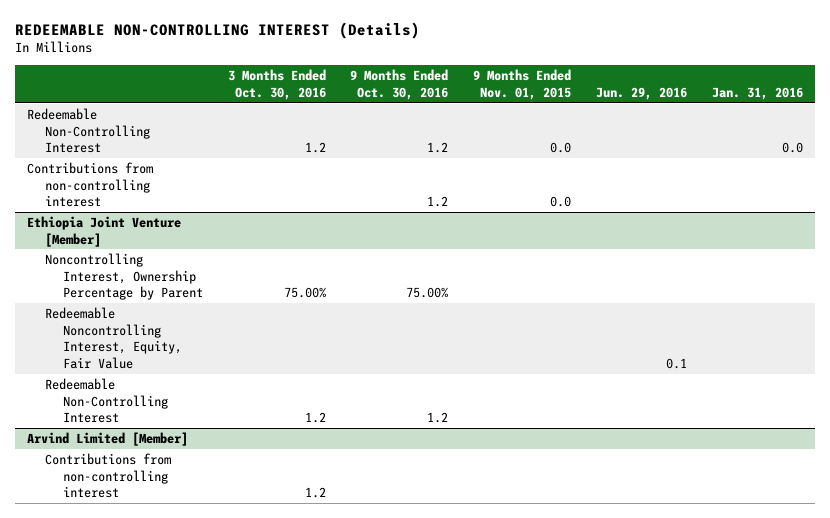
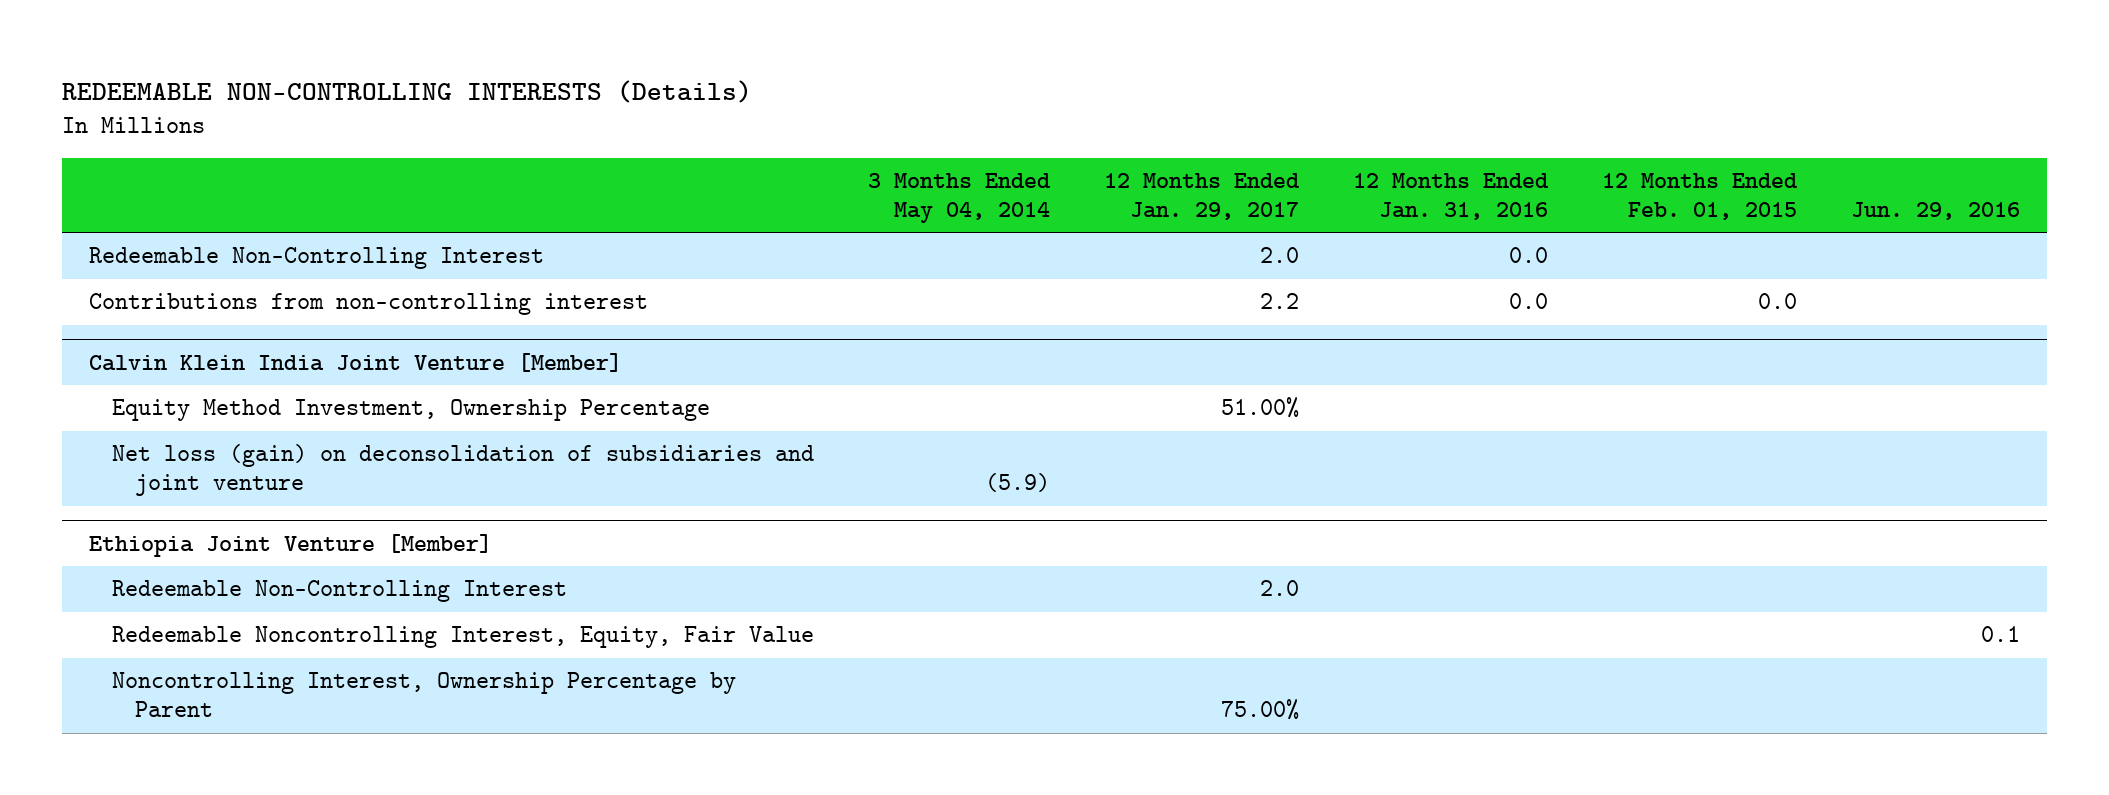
[14,22,420,40] REDEEMABLE NON-CONTROLLING INTEREST (Details) -> [61,80,752,104] REDEEMABLE NON-CONTROLLING INTERESTS (Details)
[227,69,326,100] 3 Months Ended Oct. 30, 2016 -> none
[350,69,449,100] 9 Months Ended Oct. 30, 2016 -> none
[473,69,572,100] 9 Months Ended Nov. 01, 2015 -> none
[711,86,803,100] Jan. 31, 2016 -> none
none -> [868,173,1052,224] 3 Months Ended May 04, 2014
none -> [1104,173,1301,221] 12 Months Ended Jan. 29, 2017
none -> [1353,173,1550,221] 12 Months Ended Jan. 31, 2016
none -> [1602,173,1799,221] 12 Months Ended Feb. 01, 2015
none -> [88,352,622,372] Calvin Klein India Joint Venture [Member]
none -> [112,399,711,422] Equity Method Investment, Ownership Percentage
none -> [112,444,815,497] Net loss (gain) on deconsolidation of subsidiaries and joint venture
[27,431,189,446] Arvind Limited [Member] -> none
[45,452,172,499] Contributions from non-controlling interest -> none
[45,306,182,369] Redeemable Noncontrolling Interest, Equity, Fair Value -> [112,626,815,649] Redeemable Noncontrolling Interest, Equity, Fair Value
[45,252,203,301] Noncontrolling Interest, Ownership Percentage by Parent -> [112,672,737,718] Noncontrolling Interest, Ownership Percentage by Parent

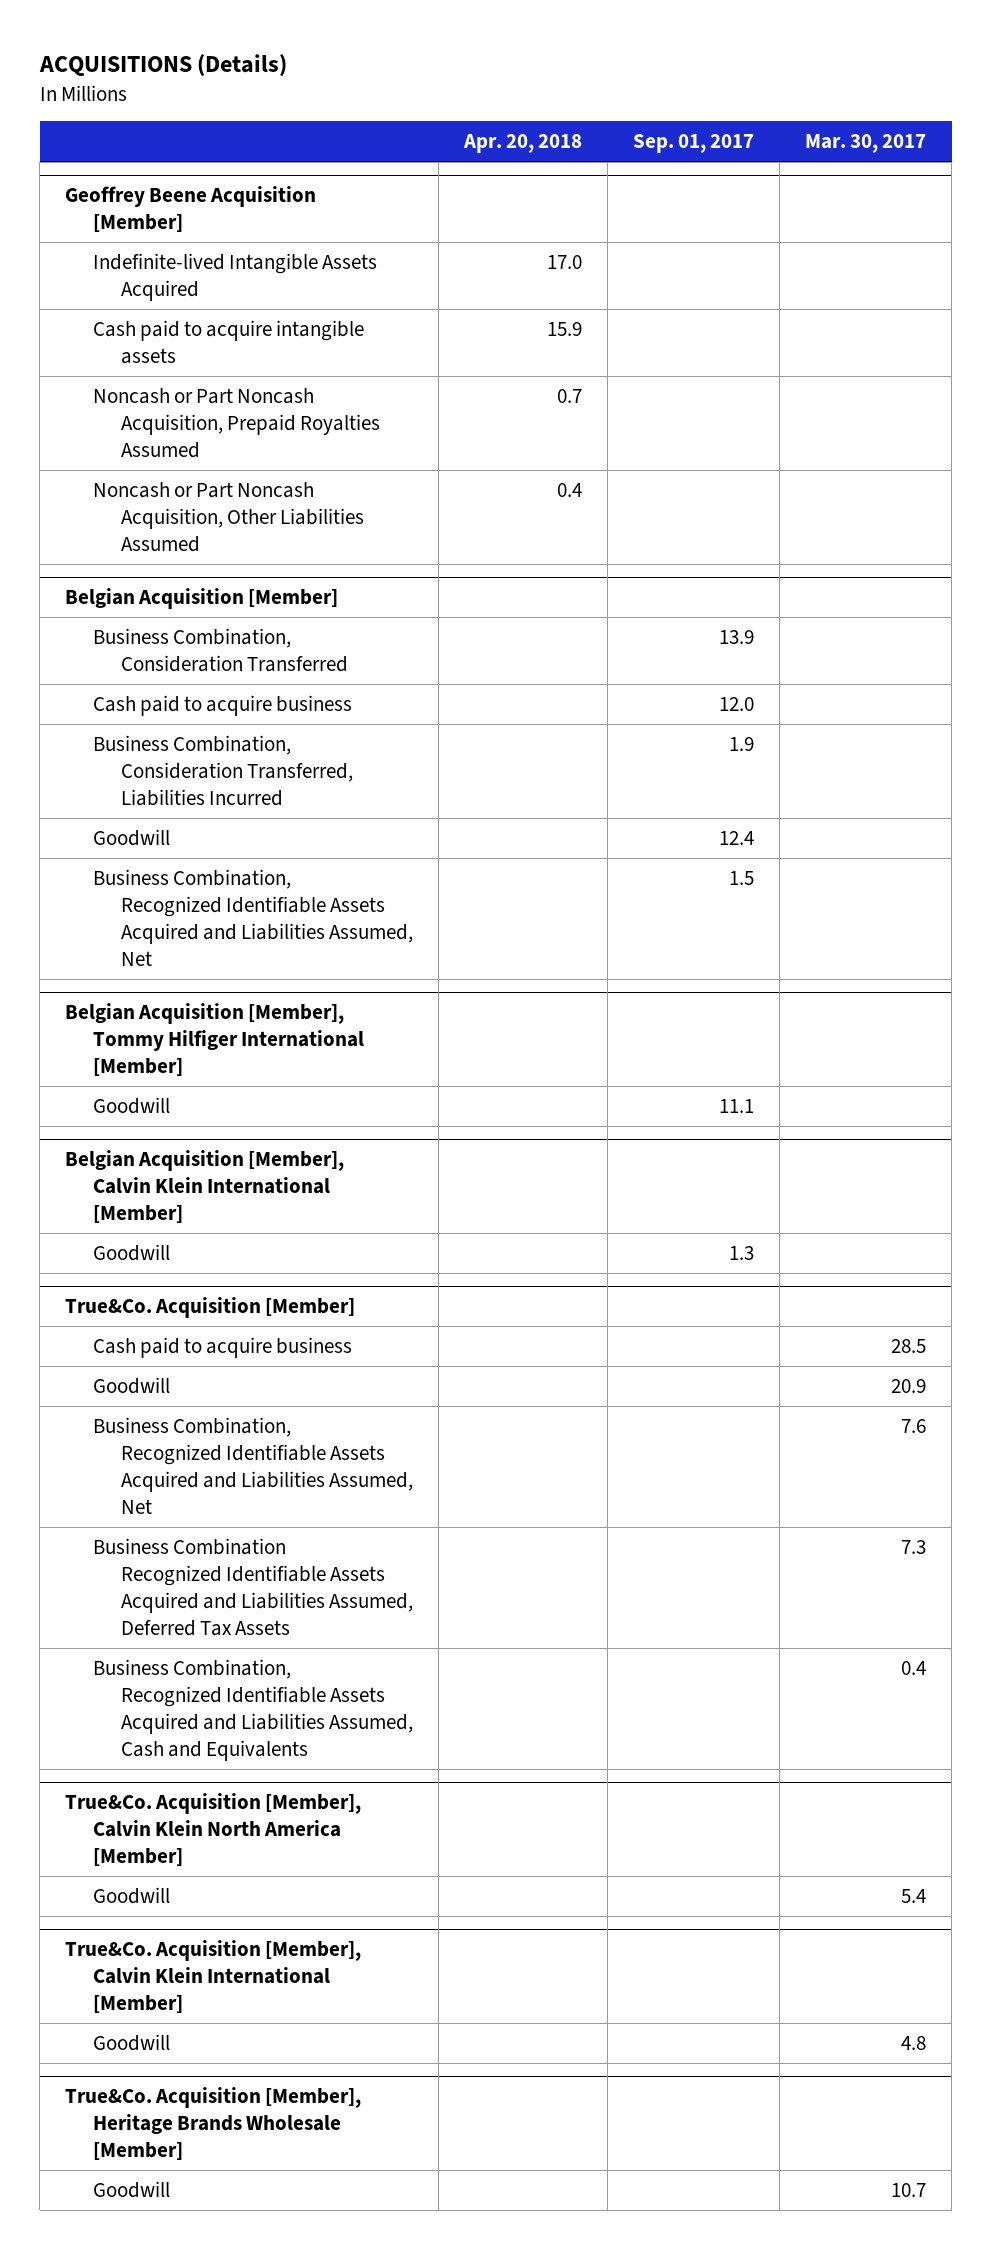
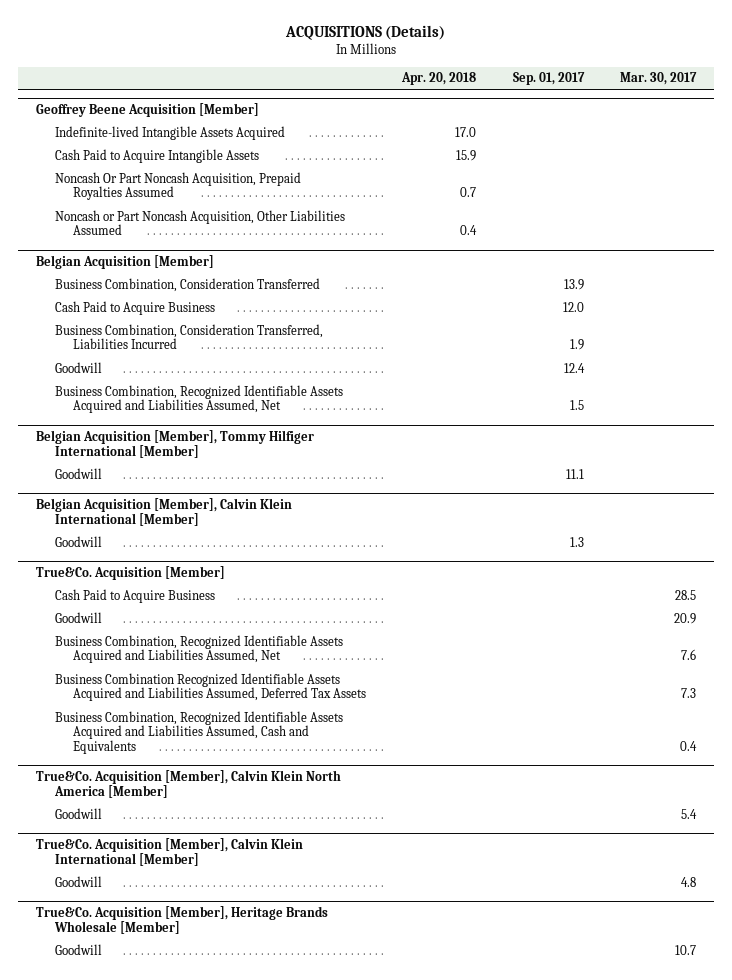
[93,319,365,364] Cash paid to acquire intangible assets -> [54,148,259,163] Cash Paid to Acquire Intangible Assets
[93,387,380,458] Noncash or Part Noncash Acquisition, Prepaid Royalties Assumed -> [54,171,301,201] Noncash Or Part Noncash Acquisition, Prepaid Royalties Assumed
[93,694,353,716] Cash paid to acquire business -> [54,300,215,315] Cash Paid to Acquire Business
[93,1336,353,1358] Cash paid to acquire business -> [54,588,215,603] Cash Paid to Acquire Business

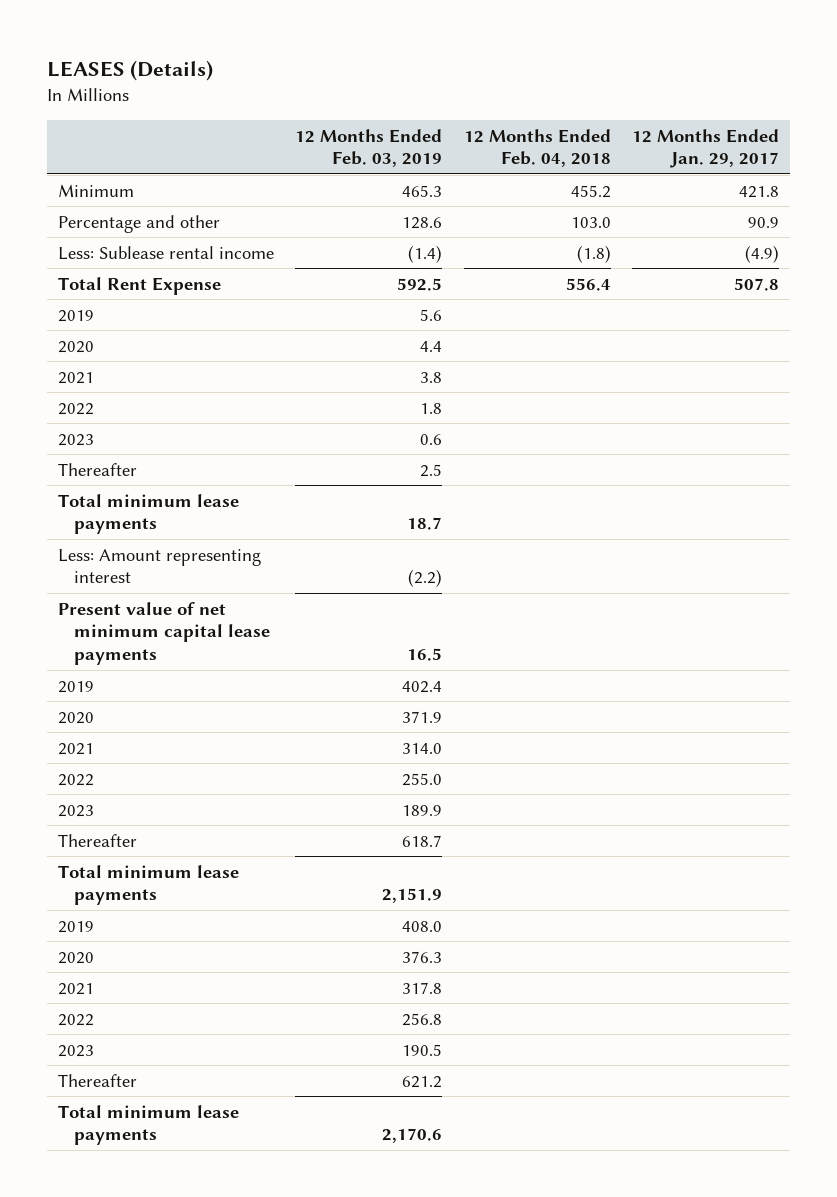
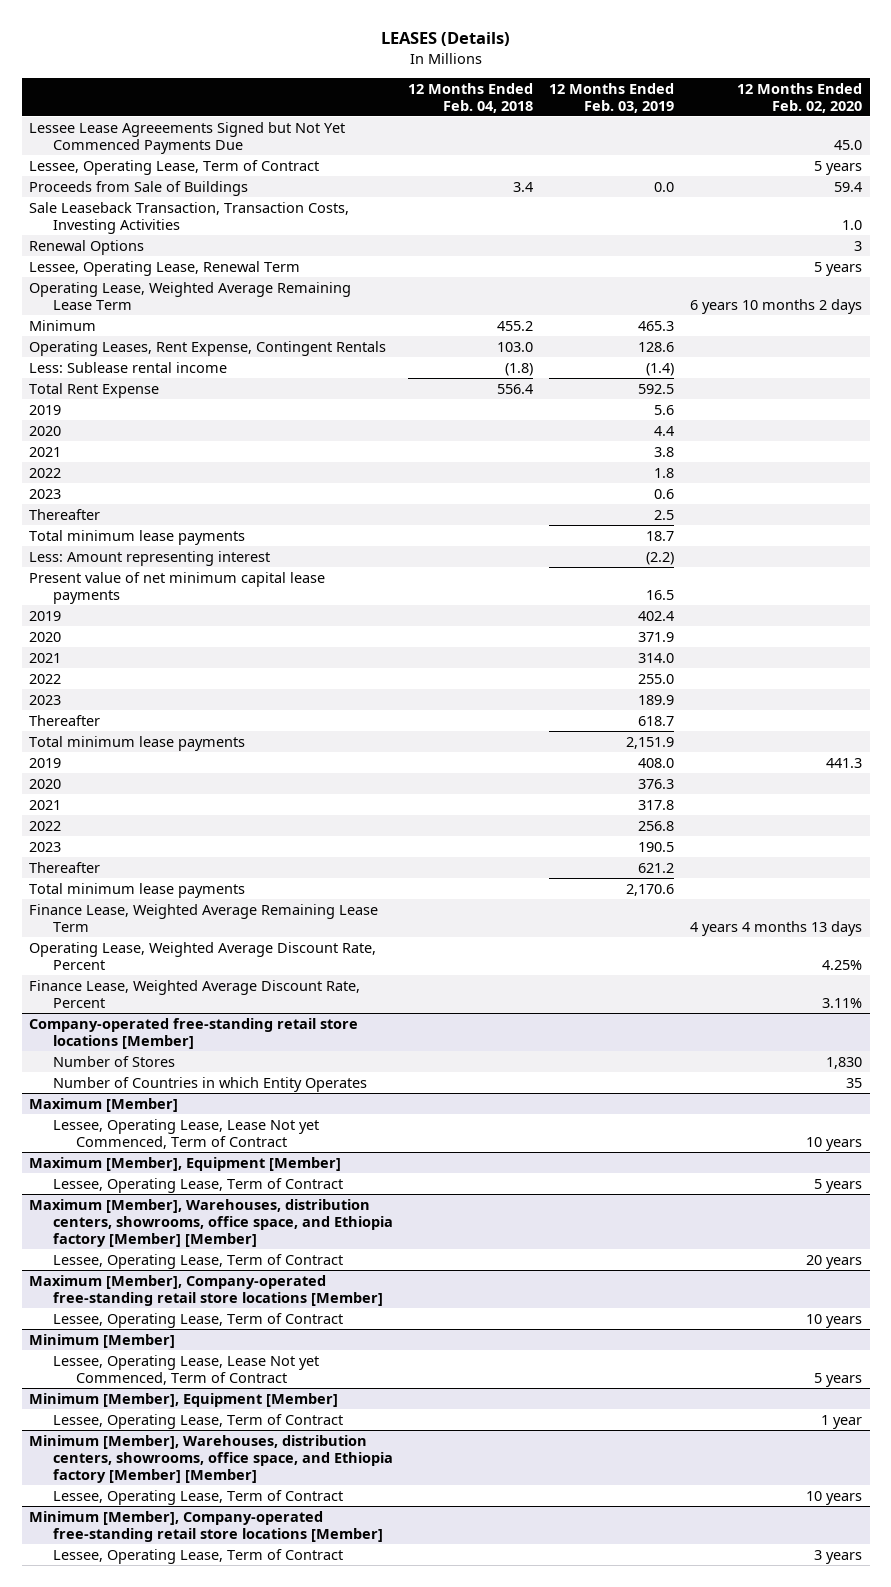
[632,128,780,169] 12 Months Ended Jan. 29, 2017 -> none
none -> [736,82,862,113] 12 Months Ended Feb. 02, 2020
none -> [29,121,346,154] Lessee Lease Agreeements Signed but Not Yet Commenced Payments Due
none -> [29,159,320,175] Lessee, Operating Lease, Term of Contract
none -> [29,180,249,196] Proceeds from Sale of Buildings
none -> [29,201,350,234] Sale Leaseback Transaction, Transaction Costs, Investing Activities
none -> [29,239,145,255] Renewal Options
none -> [29,260,301,276] Lessee, Operating Lease, Renewal Term
none -> [29,281,352,310] Operating Lease, Weighted Average Remaining Lease Term
[57,214,220,233] Percentage and other -> [29,340,387,356] Operating Leases, Rent Expense, Contingent Rentals
none -> [29,903,379,932] Finance Lease, Weighted Average Remaining Lease Term
none -> [29,941,377,970] Operating Lease, Weighted Average Discount Rate, Percent
none -> [29,979,361,1008] Finance Lease, Weighted Average Discount Rate, Percent
none -> [29,1017,359,1049] Company-operated free-standing retail store locations [Member]
none -> [52,1055,175,1067] Number of Stores
none -> [52,1076,367,1092] Number of Countries in which Entity Operates
none -> [29,1097,179,1112] Maximum [Member]
none -> [52,1118,319,1149] Lessee, Operating Lease, Lease Not yet Commenced, Term of Contract
none -> [29,1156,342,1171] Maximum [Member], Equipment [Member]
none -> [52,1177,343,1193] Lessee, Operating Lease, Term of Contract
none -> [29,1198,393,1247] Maximum [Member], Warehouses, distribution centers, showrooms, office space, and Ethiopia factory [Member] [Member]
none -> [52,1253,343,1269] Lessee, Operating Lease, Term of Contract
none -> [29,1274,383,1306] Maximum [Member], Company-operated free-standing retail store locations [Member]
none -> [52,1312,343,1328] Lessee, Operating Lease, Term of Contract
none -> [29,1333,176,1348] Minimum [Member]
none -> [52,1354,319,1385] Lessee, Operating Lease, Lease Not yet Commenced, Term of Contract
none -> [29,1392,339,1407] Minimum [Member], Equipment [Member]
none -> [52,1413,343,1429] Lessee, Operating Lease, Term of Contract
none -> [29,1434,393,1483] Minimum [Member], Warehouses, distribution centers, showrooms, office space, and Ethiopia factory [Member] [Member]
none -> [52,1489,343,1505] Lessee, Operating Lease, Term of Contract
none -> [29,1510,383,1542] Minimum [Member], Company-operated free-standing retail store locations [Member]
none -> [52,1548,343,1564] Lessee, Operating Lease, Term of Contract

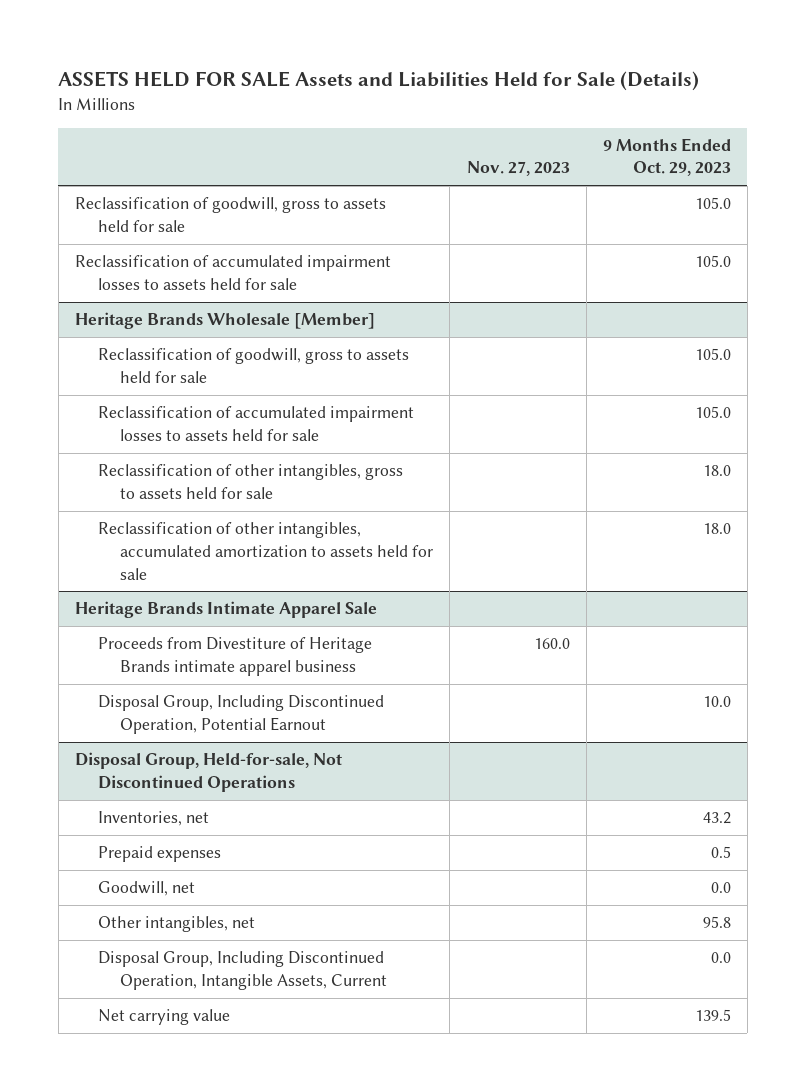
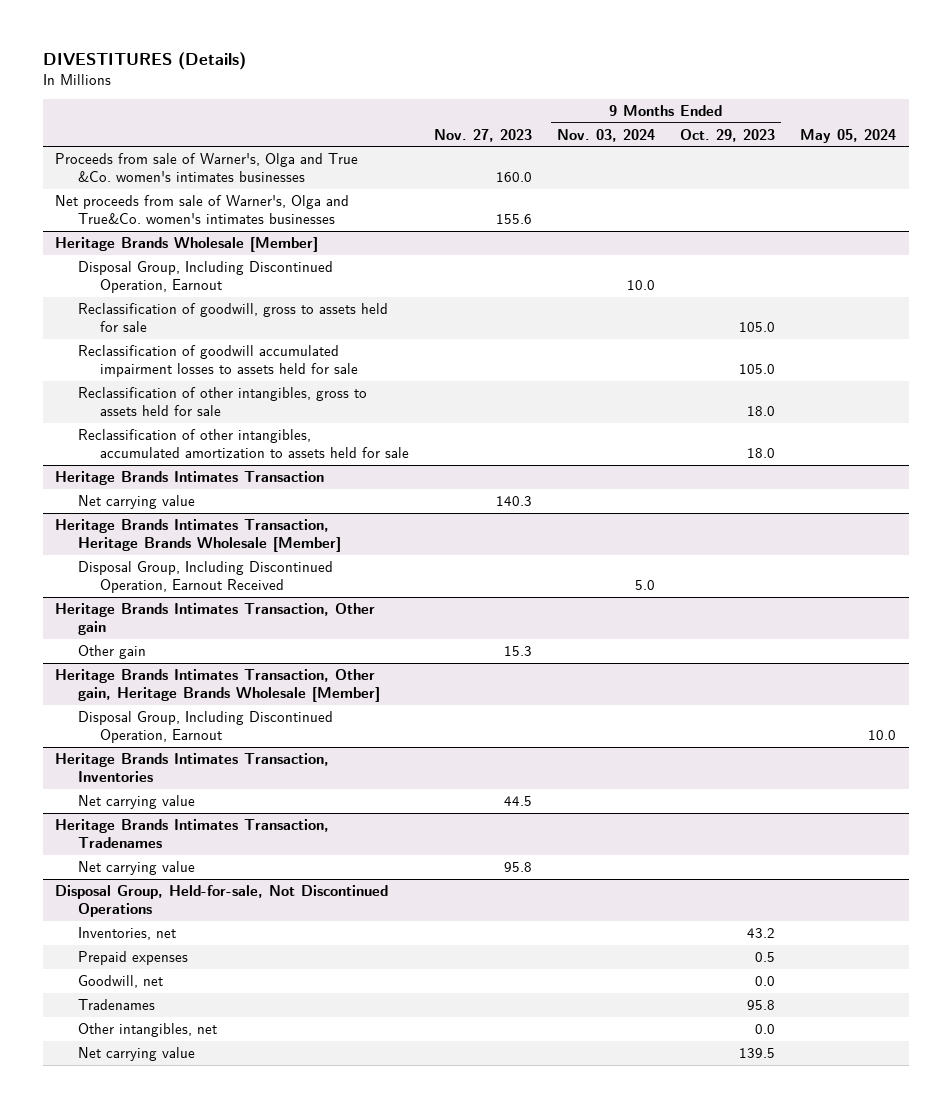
[58,70,700,91] ASSETS HELD FOR SALE Assets and Liabilities Held for Sale (Details) -> [42,52,246,71] DIVESTITURES (Details)
none -> [557,128,656,142] Nov. 03, 2024
none -> [800,128,897,143] May 05, 2024
[74,197,386,232] Reclassification of goodwill, gross to assets held for sale -> none
[74,255,391,290] Reclassification of accumulated impairment losses to assets held for sale -> none
none -> [55,152,359,183] Proceeds from sale of Warner's, Olga and True &Co. women's intimates businesses
none -> [55,194,350,225] Net proceeds from sale of Warner's, Olga and True&Co. women's intimates businesses
none -> [77,260,333,294] Disposal Group, Including Discontinued Operation, Earnout
[97,406,414,441] Reclassification of accumulated impairment losses to assets held for sale -> [77,344,359,378] Reclassification of goodwill accumulated impairment losses to assets held for sale
[74,601,377,619] Heritage Brands Intimate Apparel Sale -> none
[97,637,372,676] Proceeds from Divestiture of Heritage Brands intimate apparel business -> none
[97,695,384,734] Disposal Group, Including Discontinued Operation, Potential Earnout -> none
none -> [55,470,325,485] Heritage Brands Intimates Transaction
none -> [77,494,195,509] Net carrying value
none -> [55,518,341,553] Heritage Brands Intimates Transaction, Heritage Brands Wholesale [Member]
none -> [77,560,333,594] Disposal Group, Including Discontinued Operation, Earnout Received
none -> [55,602,376,636] Heritage Brands Intimates Transaction, Other gain
none -> [77,644,146,659] Other gain
none -> [55,668,380,703] Heritage Brands Intimates Transaction, Other gain, Heritage Brands Wholesale [Member]
none -> [77,710,333,744] Disposal Group, Including Discontinued Operation, Earnout
none -> [55,752,330,783] Heritage Brands Intimates Transaction, Inventories
none -> [77,794,195,809] Net carrying value
none -> [55,818,330,849] Heritage Brands Intimates Transaction, Tradenames
none -> [77,860,195,875] Net carrying value
[97,951,388,990] Disposal Group, Including Discontinued Operation, Intangible Assets, Current -> none
none -> [77,998,155,1010] Tradenames
[702,916,731,929] 95.8 -> [755,1023,776,1034] 0.0

